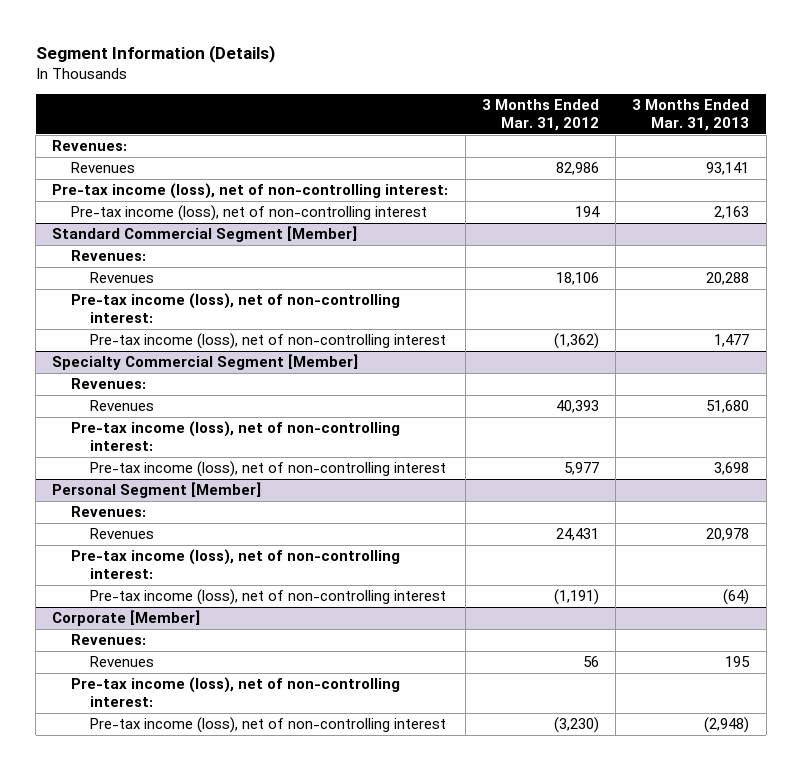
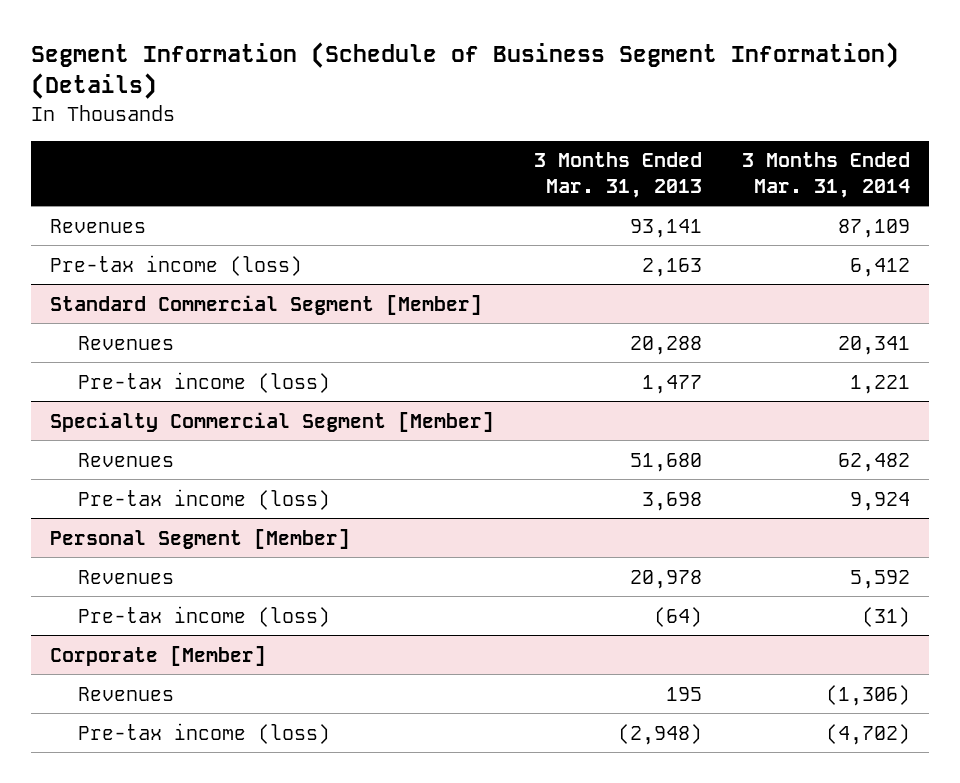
[35,44,275,63] Segment Information (Details) -> [30,42,899,100] Segment Information (Schedule of Business Segment Information) (Details)
[481,99,599,131] 3 Months Ended Mar. 31, 2012 -> none
none -> [741,152,910,199] 3 Months Ended Mar. 31, 2014
[52,140,128,152] Revenues: -> none
[52,183,449,200] Pre-tax income (loss), net of non-controlling interest: -> none
[71,205,428,222] Pre-tax income (loss), net of non-controlling interest -> [50,254,303,276] Pre-tax income (loss)
[71,250,147,262] Revenues: -> none
[71,293,401,324] Pre-tax income (loss), net of non-controlling interest: -> none
[90,333,447,350] Pre-tax income (loss), net of non-controlling interest -> [78,371,331,393] Pre-tax income (loss)
[71,378,147,390] Revenues: -> none
[71,421,401,452] Pre-tax income (loss), net of non-controlling interest: -> none
[90,461,447,478] Pre-tax income (loss), net of non-controlling interest -> [78,488,331,510] Pre-tax income (loss)
[71,506,147,518] Revenues: -> none
[71,549,401,580] Pre-tax income (loss), net of non-controlling interest: -> none
[90,589,447,606] Pre-tax income (loss), net of non-controlling interest -> [78,605,331,627] Pre-tax income (loss)
[71,634,147,646] Revenues: -> none
[71,677,401,708] Pre-tax income (loss), net of non-controlling interest: -> none
[90,717,447,734] Pre-tax income (loss), net of non-controlling interest -> [78,722,331,744] Pre-tax income (loss)

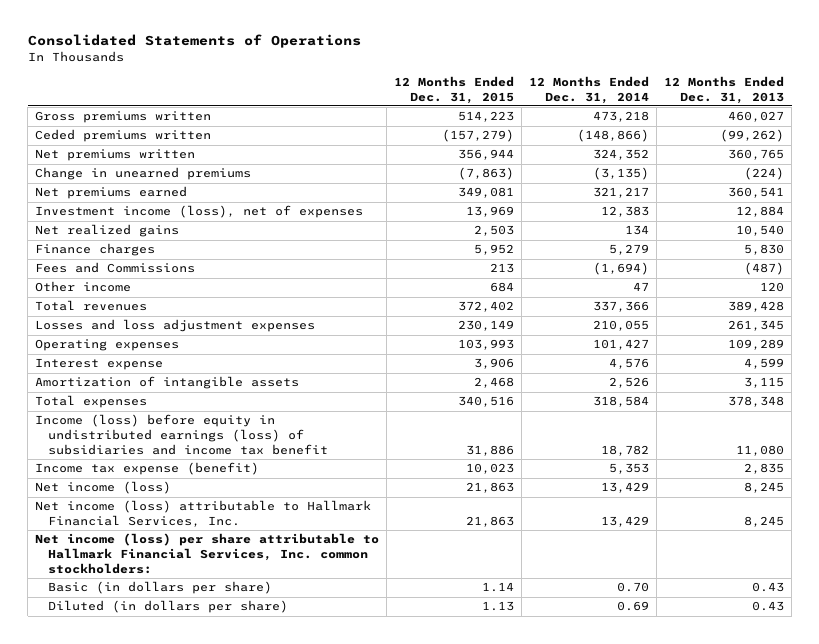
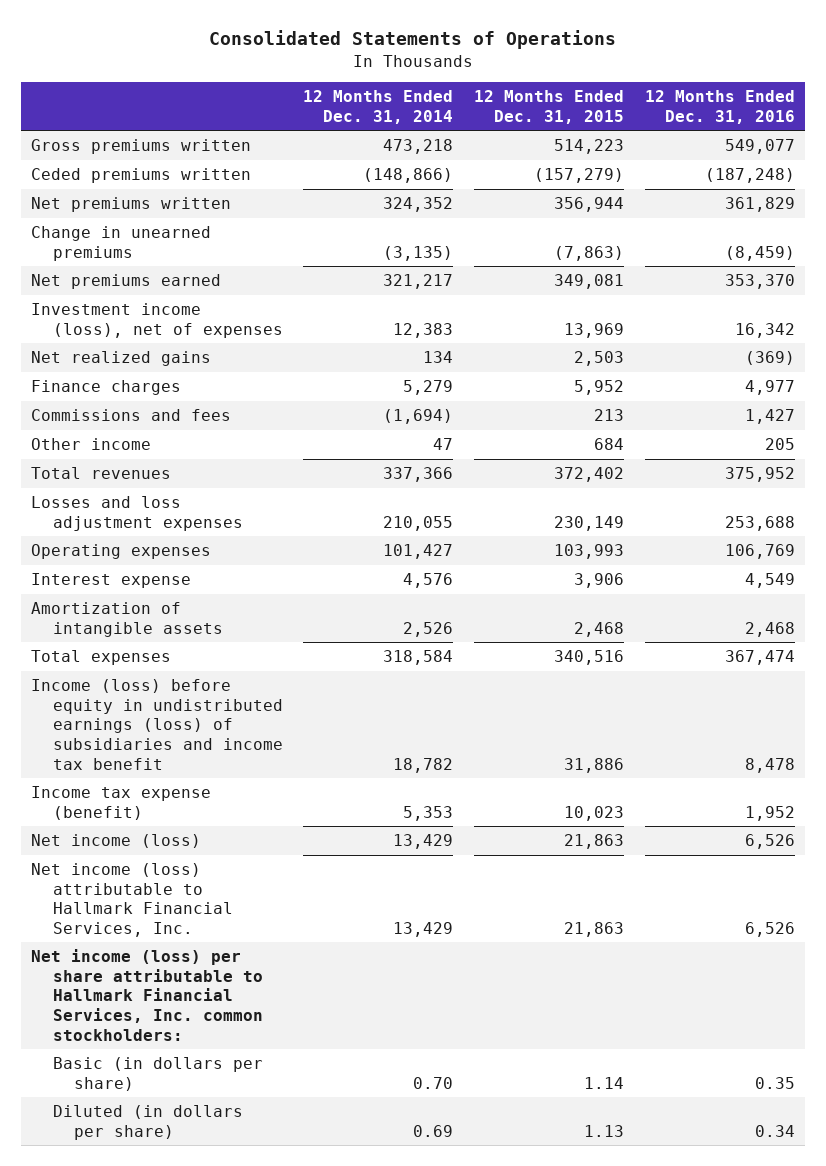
[664,75,785,104] 12 Months Ended Dec. 31, 2013 -> none
none -> [644,90,795,124] 12 Months Ended Dec. 31, 2016
[35,262,196,274] Fees and Commissions -> [31,409,232,422] Commissions and fees

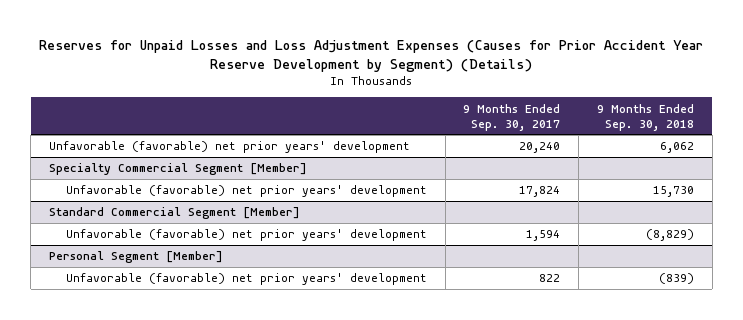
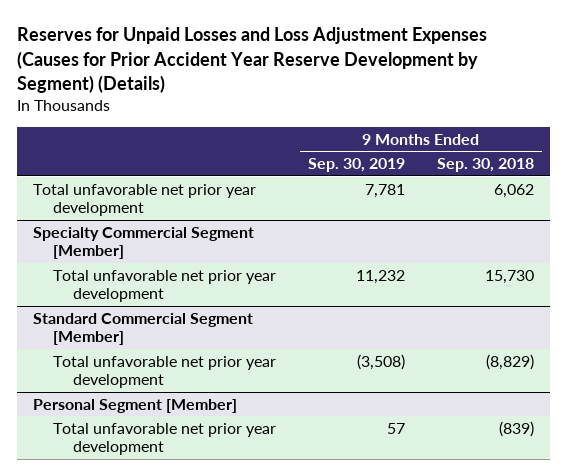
[463,103,561,131] 9 Months Ended Sep. 30, 2017 -> none
none -> [308,158,406,173] Sep. 30, 2019
[48,141,410,154] Unfavorable (favorable) net prior years' development -> [33,183,257,217] Total unfavorable net prior year development
[65,185,427,198] Unfavorable (favorable) net prior years' development -> [53,269,277,303] Total unfavorable net prior year development
[65,229,427,242] Unfavorable (favorable) net prior years' development -> [53,355,277,389] Total unfavorable net prior year development
[65,273,427,286] Unfavorable (favorable) net prior years' development -> [53,422,277,456] Total unfavorable net prior year development

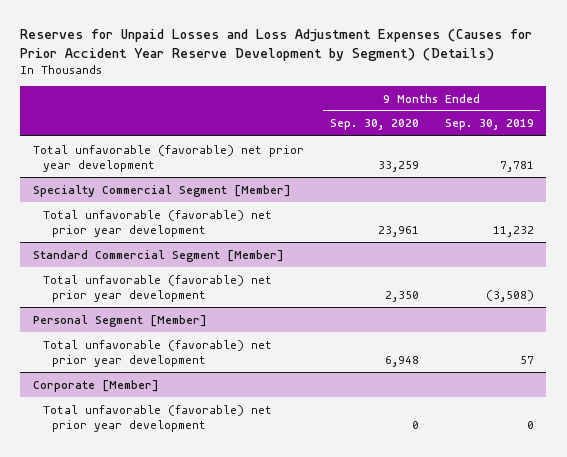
[436,158,534,173] Sep. 30, 2018 -> none
none -> [329,119,419,131] Sep. 30, 2020
[33,183,257,217] Total unfavorable net prior year development -> [33,144,305,173] Total unfavorable (favorable) net prior year development
[53,269,277,303] Total unfavorable net prior year development -> [42,209,272,238] Total unfavorable (favorable) net prior year development
[53,355,277,389] Total unfavorable net prior year development -> [42,274,272,303] Total unfavorable (favorable) net prior year development
[53,422,277,456] Total unfavorable net prior year development -> [42,339,272,368] Total unfavorable (favorable) net prior year development
none -> [33,379,160,392] Corporate [Member]
none -> [42,404,272,433] Total unfavorable (favorable) net prior year development

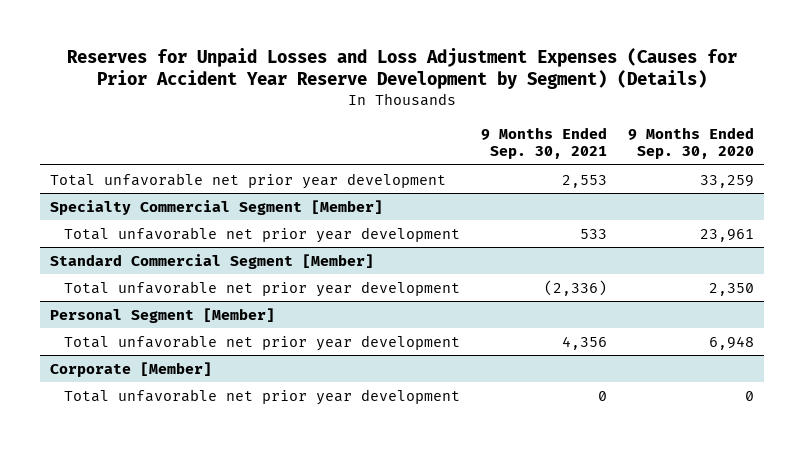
[444,119,534,131] Sep. 30, 2019 -> none
none -> [481,126,608,160] 9 Months Ended Sep. 30, 2021
[33,144,305,173] Total unfavorable (favorable) net prior year development -> [50,172,447,189] Total unfavorable net prior year development
[42,209,272,238] Total unfavorable (favorable) net prior year development -> [64,226,461,243] Total unfavorable net prior year development
[42,274,272,303] Total unfavorable (favorable) net prior year development -> [64,280,461,297] Total unfavorable net prior year development
[42,339,272,368] Total unfavorable (favorable) net prior year development -> [64,334,461,351] Total unfavorable net prior year development
[42,404,272,433] Total unfavorable (favorable) net prior year development -> [64,388,461,405] Total unfavorable net prior year development

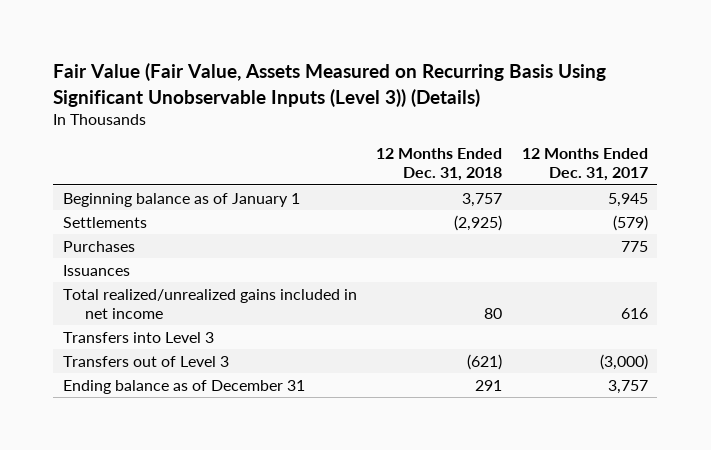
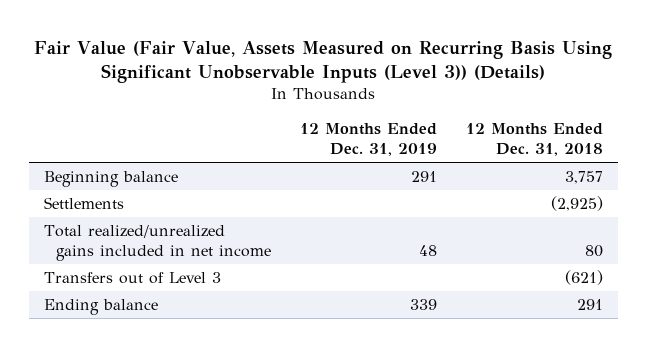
[521,148,648,182] 12 Months Ended Dec. 31, 2017 -> none
none -> [299,123,437,157] 12 Months Ended Dec. 31, 2019
[63,192,301,207] Beginning balance as of January 1 -> [43,170,178,187] Beginning balance
[63,240,136,252] Purchases -> none
[63,264,131,276] Issuances -> none
[63,331,215,343] Transfers into Level 3 -> none
[63,379,306,394] Ending balance as of December 31 -> [43,298,158,315] Ending balance

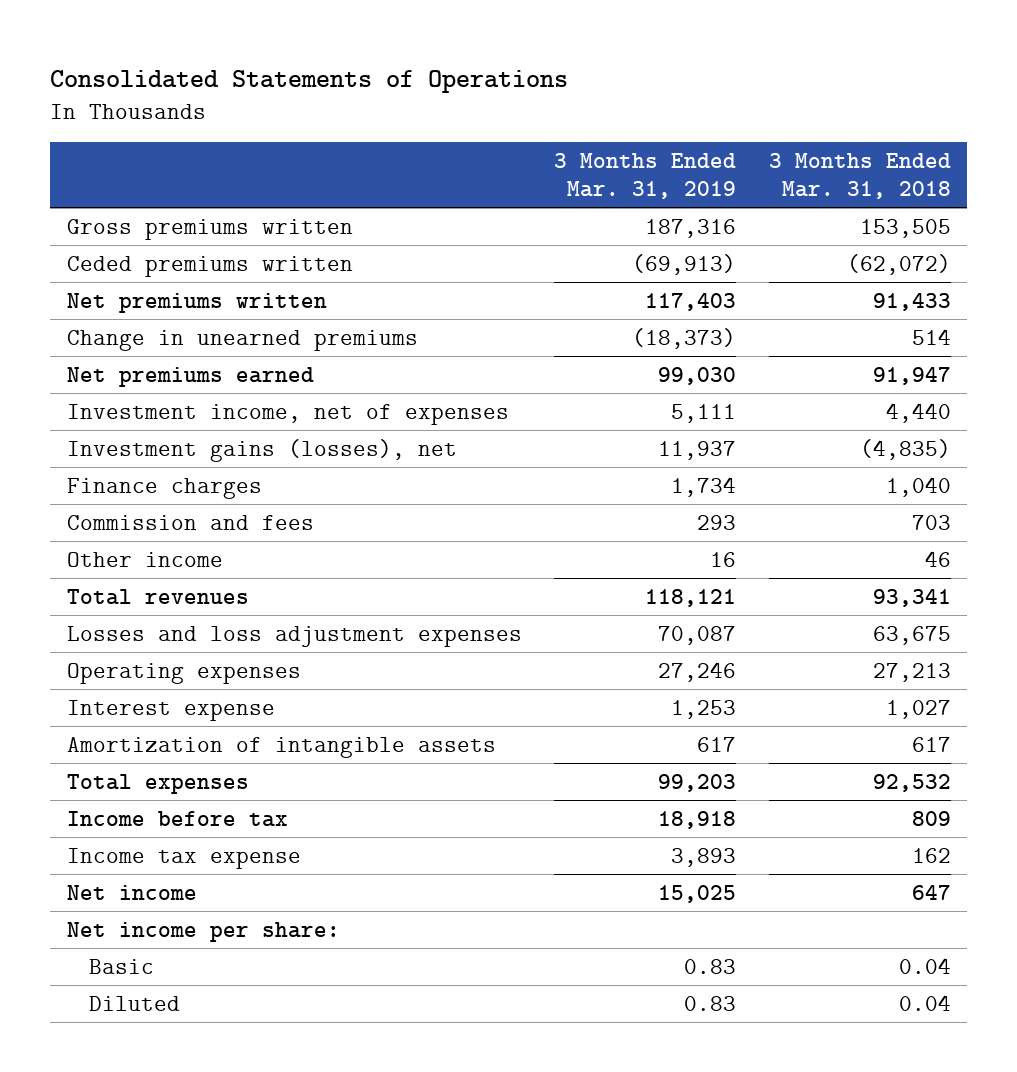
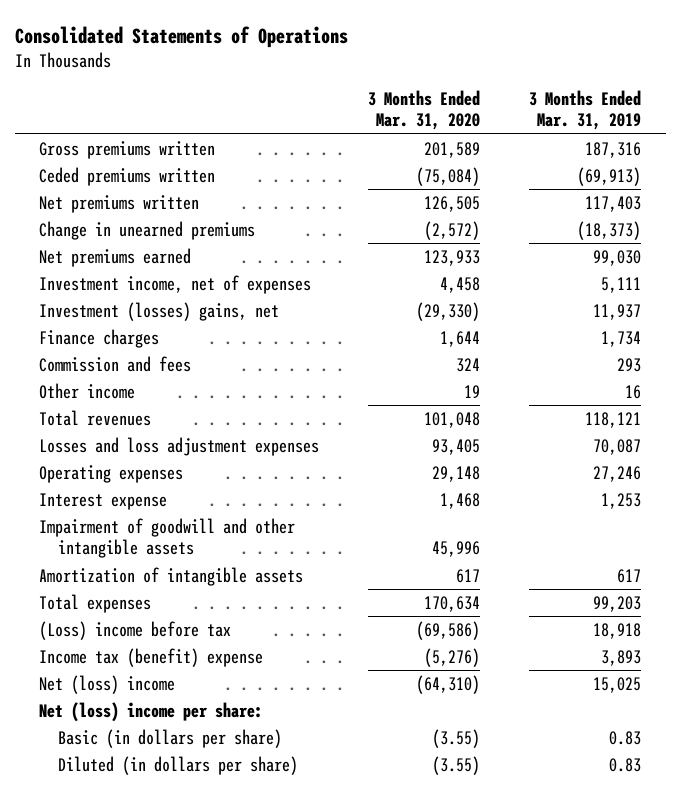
[768,153,951,199] 3 Months Ended Mar. 31, 2018 -> none
none -> [368,89,481,131] 3 Months Ended Mar. 31, 2020
[66,438,457,462] Investment gains (losses), net -> [39,301,280,321] Investment (losses) gains, net
none -> [39,517,296,559] Impairment of goodwill and other intangible assets
[66,810,288,827] Income before tax -> [39,620,232,640] (Loss) income before tax
[66,847,301,869] Income tax expense -> [39,647,264,667] Income tax (benefit) expense
[66,884,197,900] Net income -> [39,674,176,694] Net (loss) income
[66,921,340,942] Net income per share: -> [39,701,264,722] Net (loss) income per share:
[88,958,154,974] Basic -> [58,728,283,748] Basic (in dollars per share)
[88,995,180,1011] Diluted -> [58,755,299,775] Diluted (in dollars per share)

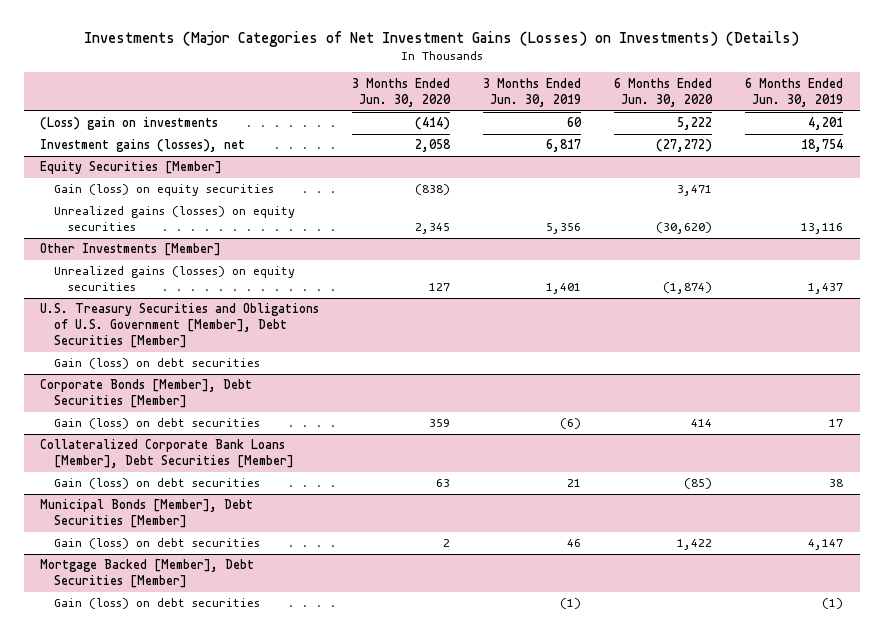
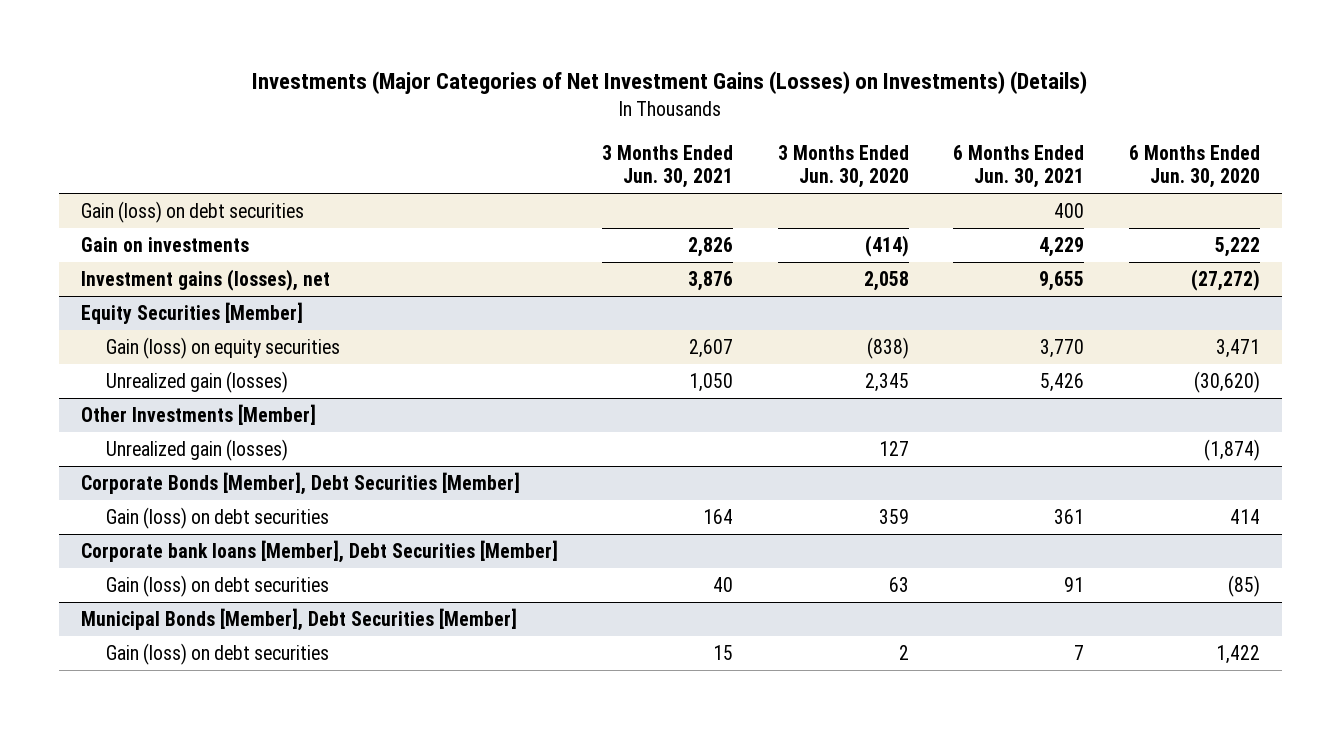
[483,77,582,107] 3 Months Ended Jun. 30, 2019 -> none
[745,77,844,107] 6 Months Ended Jun. 30, 2019 -> none
none -> [602,144,734,188] 3 Months Ended Jun. 30, 2021
none -> [953,144,1085,188] 6 Months Ended Jun. 30, 2021
none -> [80,201,304,224] Gain (loss) on debt securities
[40,117,219,131] (Loss) gain on investments -> [80,237,249,253] Gain on investments
[53,206,295,232] Unrealized gains (losses) on equity securities -> [105,371,288,394] Unrealized gain (losses)
[40,303,320,349] U.S. Treasury Securities and Obligations of U.S. Government [Member], Debt Securities [Member] -> none
[53,358,260,370] Gain (loss) on debt securities -> none
[53,266,295,292] Unrealized gains (losses) on equity securities -> [105,439,288,462] Unrealized gain (losses)
[40,439,294,469] Collateralized Corporate Bank Loans [Member], Debt Securities [Member] -> [80,540,558,564] Corporate bank loans [Member], Debt Securities [Member]
[40,559,255,589] Mortgage Backed [Member], Debt Securities [Member] -> none
[53,598,260,610] Gain (loss) on debt securities -> none

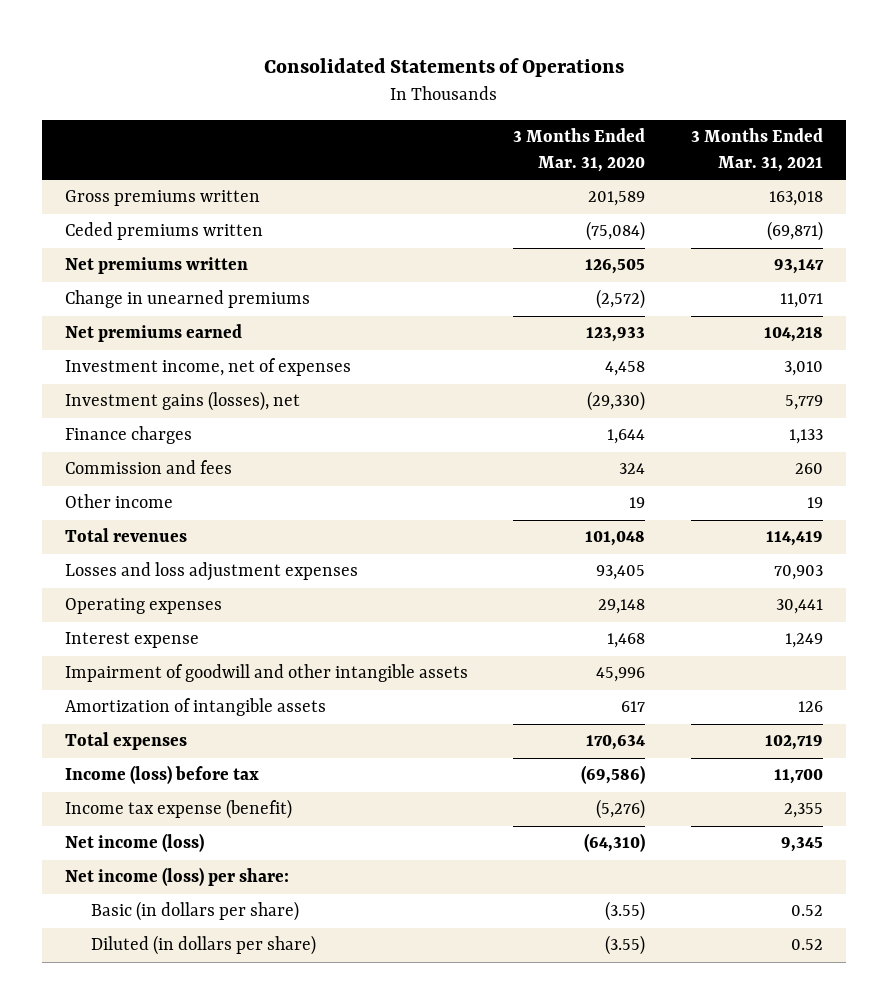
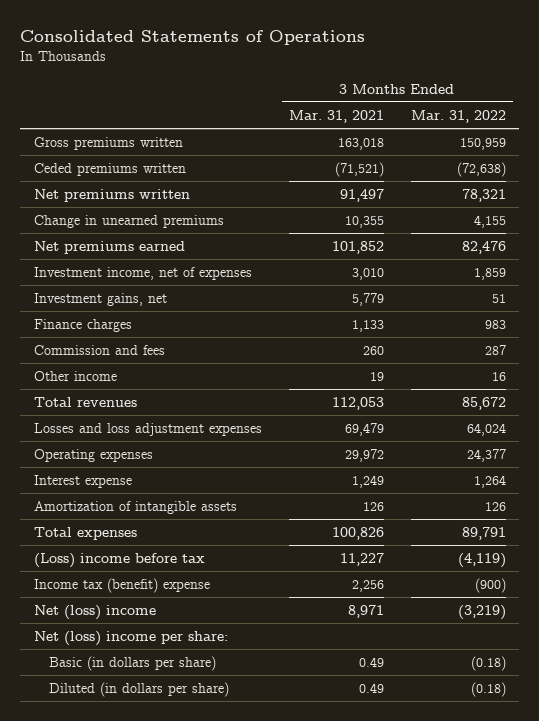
[513,128,646,173] 3 Months Ended Mar. 31, 2020 -> none
none -> [410,109,506,123] Mar. 31, 2022
[766,221,823,242] (69,871) -> [334,162,384,178] (71,521)
[773,259,824,275] 93,147 -> [339,189,384,203] 91,497
[779,293,823,309] 11,071 -> [344,216,384,229] 10,355
[763,327,823,343] 104,218 -> [331,241,384,255] 101,852
[64,391,300,412] Investment gains (losses), net -> [33,293,167,307] Investment gains, net
[765,531,823,547] 114,419 -> [331,397,384,411] 112,053
[773,565,823,581] 70,903 -> [344,423,384,437] 69,479
[775,599,823,615] 30,441 -> [344,449,384,463] 29,972
[64,664,468,683] Impairment of goodwill and other intangible assets -> none
[764,735,823,751] 102,719 -> [331,527,384,541] 100,826
[64,765,259,785] Income (loss) before tax -> [33,553,205,569] (Loss) income before tax
[773,769,823,785] 11,700 -> [339,553,384,567] 11,227
[64,799,292,820] Income tax expense (benefit) -> [33,578,210,594] Income tax (benefit) expense
[783,803,823,819] 2,355 -> [351,580,384,593] 2,256
[64,833,204,853] Net income (loss) -> [33,605,156,621] Net (loss) income
[780,837,823,853] 9,345 -> [347,605,384,619] 8,971
[64,867,289,887] Net income (loss) per share: -> [33,631,228,647] Net (loss) income per share:
[790,905,823,917] 0.52 -> [358,657,384,668] 0.49
[790,939,823,951] 0.52 -> [358,683,384,694] 0.49

